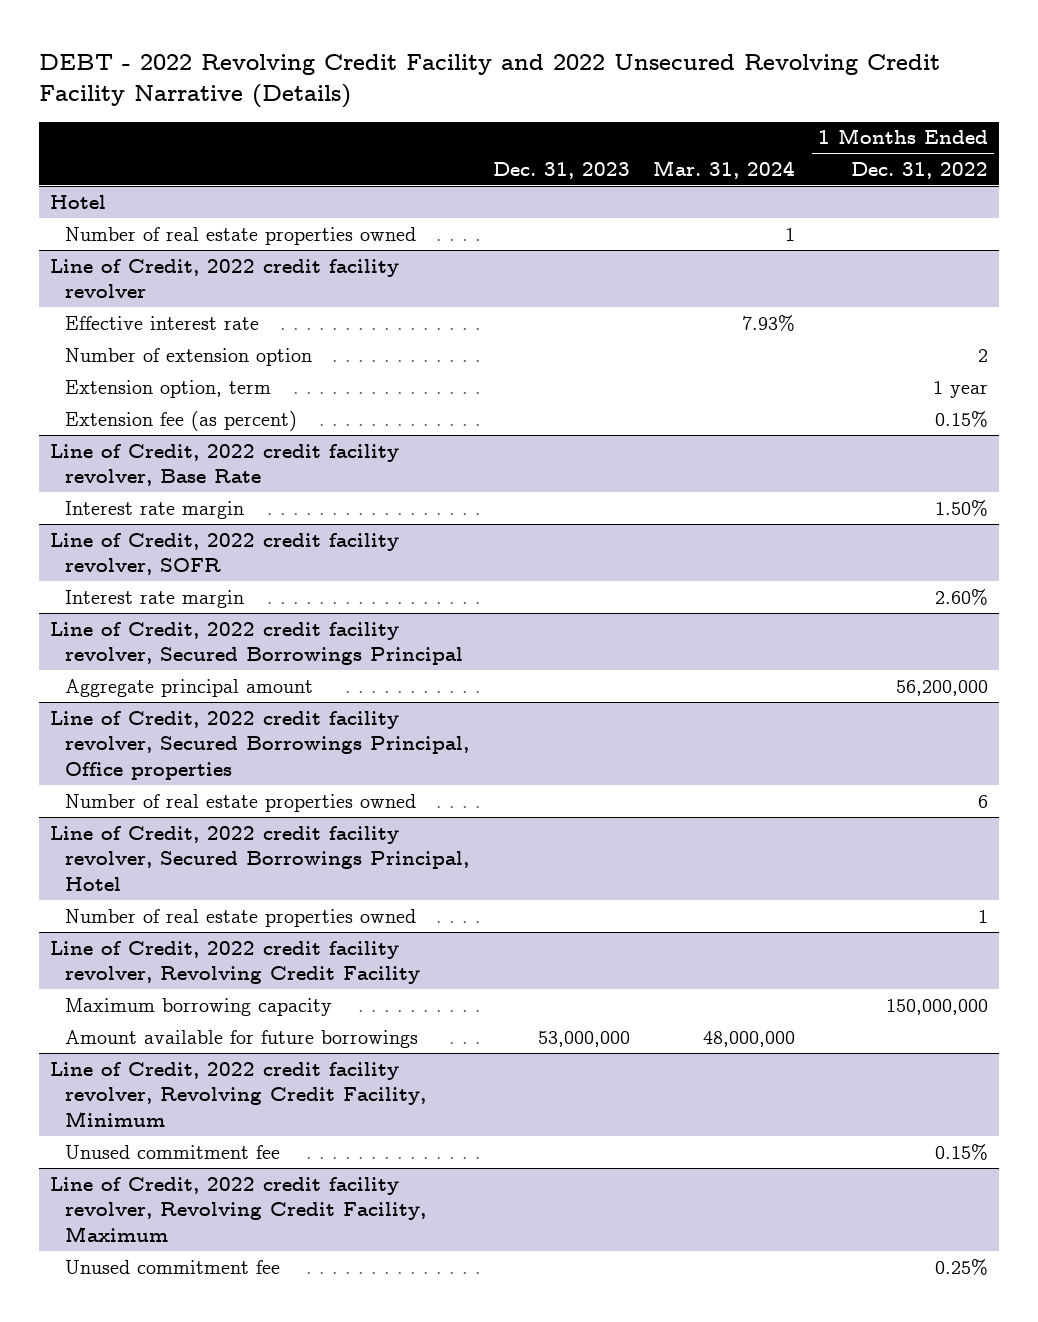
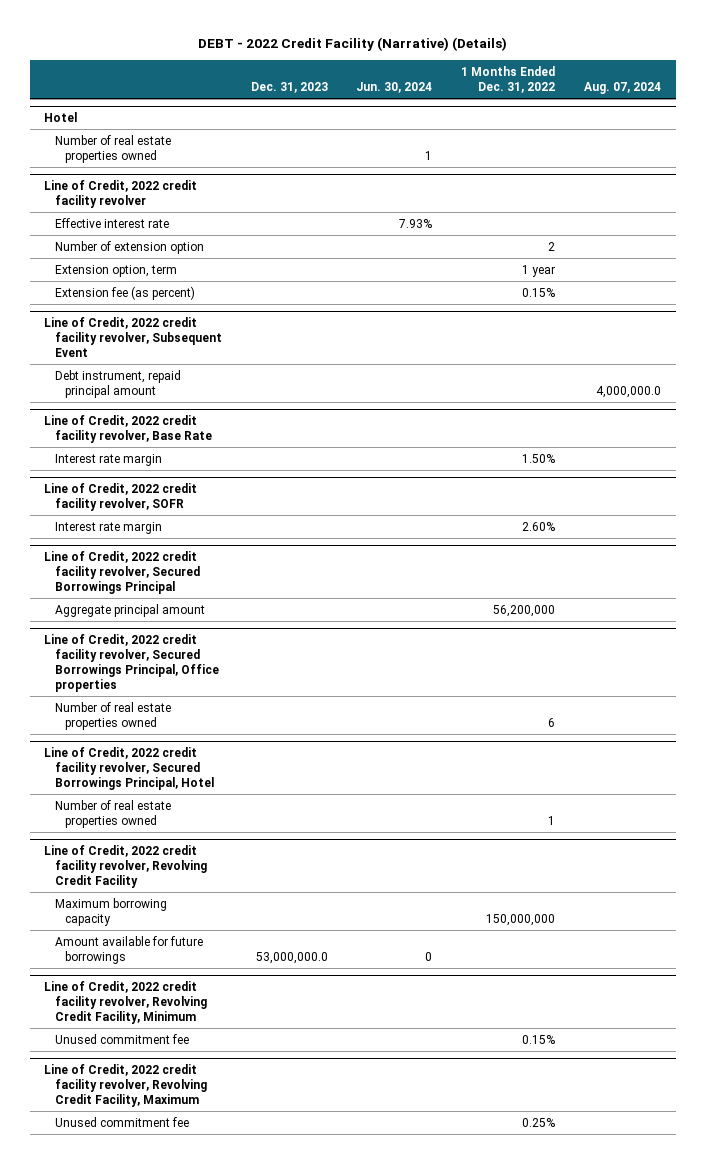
[38,54,940,109] DEBT - 2022 Revolving Credit Facility and 2022 Unsecured Revolving Credit Facility Narrative (Details) -> [197,37,507,52] DEBT - 2022 Credit Facility (Narrative) (Details)
[652,159,795,179] Mar. 31, 2024 -> none
none -> [356,81,433,93] Jun. 30, 2024
none -> [584,81,662,94] Aug. 07, 2024
none -> [44,317,222,357] Line of Credit, 2022 credit facility revolver, Subsequent Event
none -> [54,369,181,398] Debt instrument, repaid principal amount
[537,1030,630,1047] 53,000,000 -> [255,951,328,964] 53,000,000.0

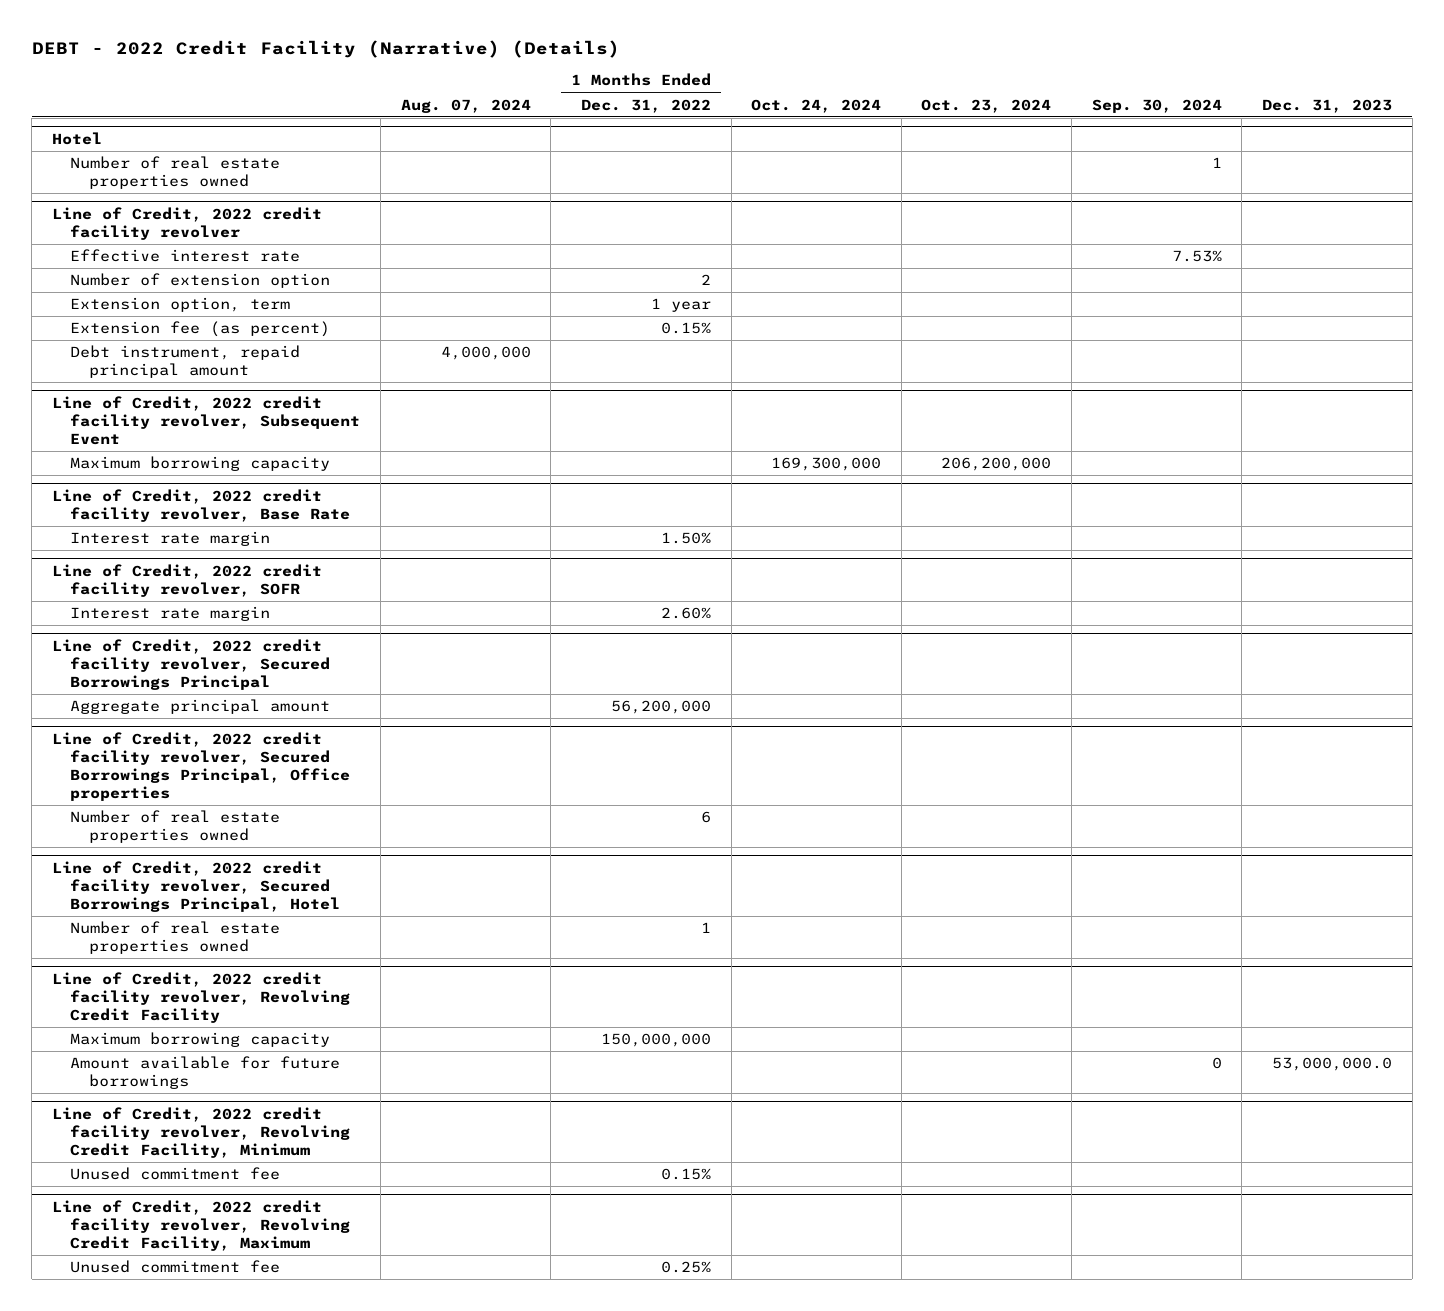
[356,81,433,93] Jun. 30, 2024 -> none
none -> [751,98,882,113] Oct. 24, 2024
none -> [921,98,1052,113] Oct. 23, 2024
none -> [1091,98,1222,113] Sep. 30, 2024
none -> [70,345,301,378] Debt instrument, repaid principal amount
[54,369,181,398] Debt instrument, repaid principal amount -> none
none -> [70,456,331,472] Maximum borrowing capacity

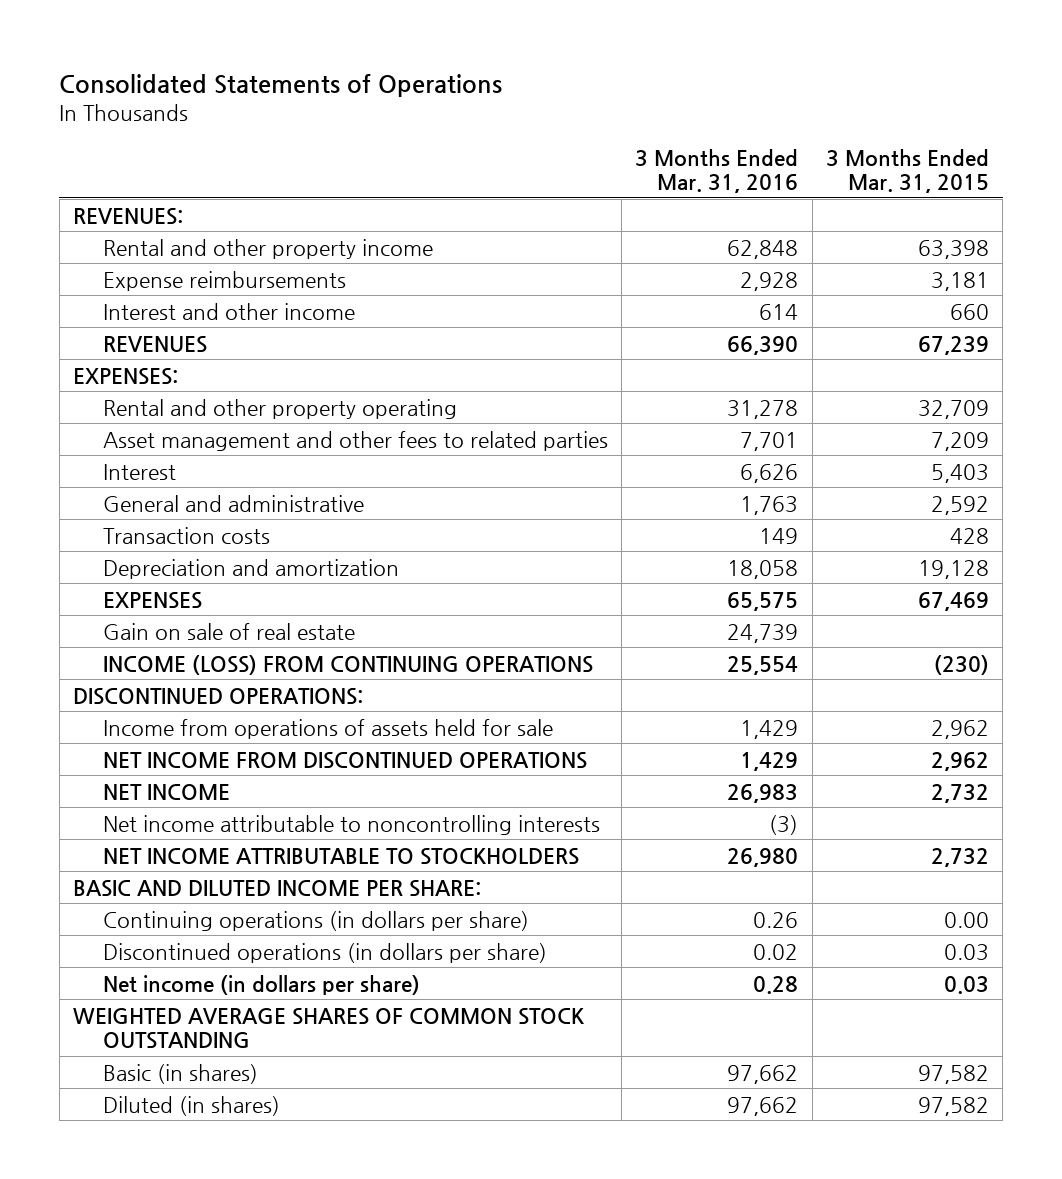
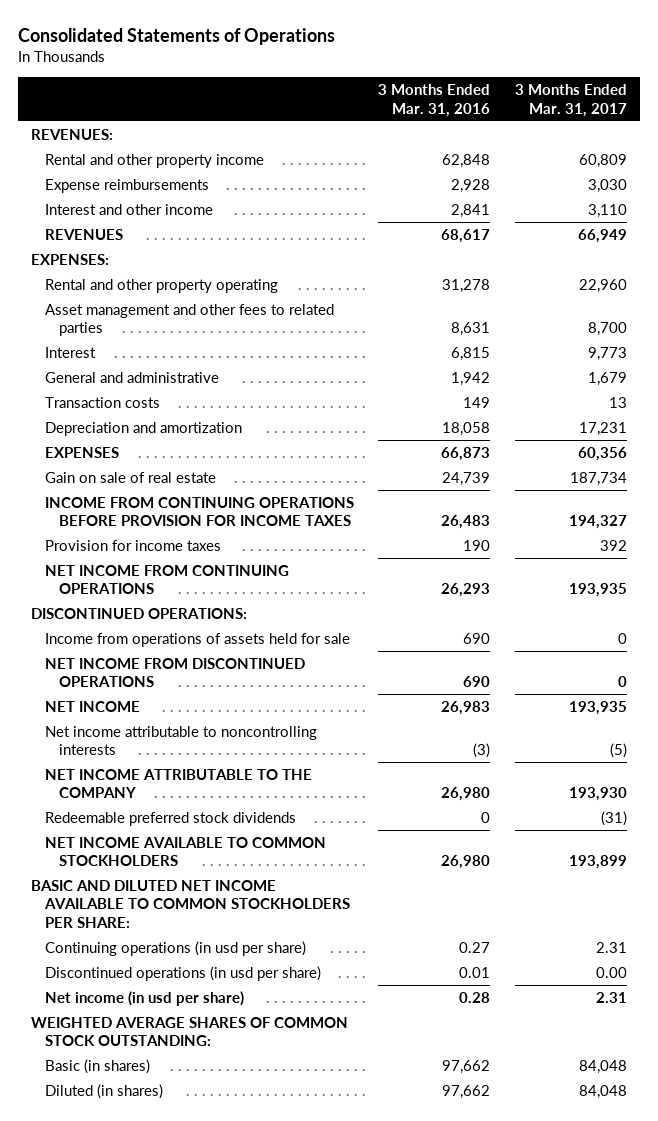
[826,148,990,194] 3 Months Ended Mar. 31, 2015 -> none
none -> [515,84,628,117] 3 Months Ended Mar. 31, 2017
[759,303,799,320] 614 -> [451,203,491,218] 2,841
[727,335,799,355] 66,390 -> [441,228,491,243] 68,617
[740,431,799,451] 7,701 -> [451,322,491,337] 8,631
[740,463,799,483] 6,626 -> [451,346,491,361] 6,815
[740,495,799,515] 1,763 -> [451,371,491,386] 1,942
[727,591,799,611] 65,575 -> [441,446,491,461] 66,873
[102,654,593,675] INCOME (LOSS) FROM CONTINUING OPERATIONS -> [44,496,354,527] INCOME FROM CONTINUING OPERATIONS BEFORE PROVISION FOR INCOME TAXES
[727,655,799,675] 25,554 -> [441,515,491,530] 26,483
none -> [44,539,221,551] Provision for income taxes
none -> [44,564,289,595] NET INCOME FROM CONTINUING OPERATIONS
[740,719,799,739] 1,429 -> [463,632,491,644] 690
[740,751,799,771] 1,429 -> [463,676,491,688] 690
[102,847,579,865] NET INCOME ATTRIBUTABLE TO STOCKHOLDERS -> [44,768,312,799] NET INCOME ATTRIBUTABLE TO THE COMPANY
none -> [44,811,296,826] Redeemable preferred stock dividends
none -> [44,836,326,867] NET INCOME AVAILABLE TO COMMON STOCKHOLDERS
[73,879,482,897] BASIC AND DILUTED INCOME PER SHARE: -> [30,879,350,928] BASIC AND DILUTED NET INCOME AVAILABLE TO COMMON STOCKHOLDERS PER SHARE:
[102,910,529,931] Continuing operations (in dollars per share) -> [44,940,306,956] Continuing operations (in usd per share)
[753,911,799,928] 0.26 -> [459,941,491,953] 0.27
[102,942,547,963] Discontinued operations (in dollars per share) -> [44,965,321,981] Discontinued operations (in usd per share)
[753,943,799,960] 0.02 -> [459,966,491,978] 0.01
[102,974,420,995] Net income (in dollars per share) -> [44,990,244,1006] Net income (in usd per share)
[73,1007,586,1049] WEIGHTED AVERAGE SHARES OF COMMON STOCK OUTSTANDING -> [30,1016,348,1047] WEIGHTED AVERAGE SHARES OF COMMON STOCK OUTSTANDING:

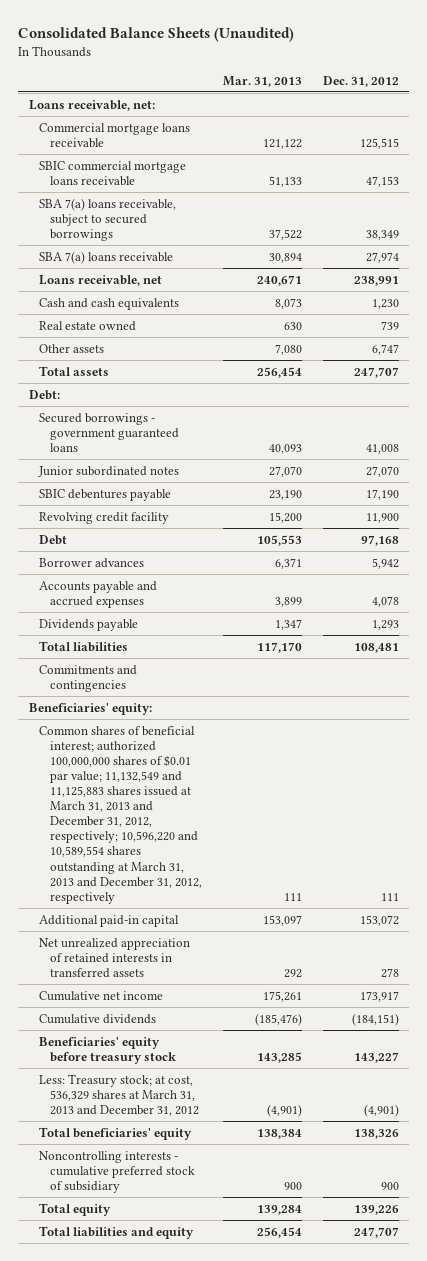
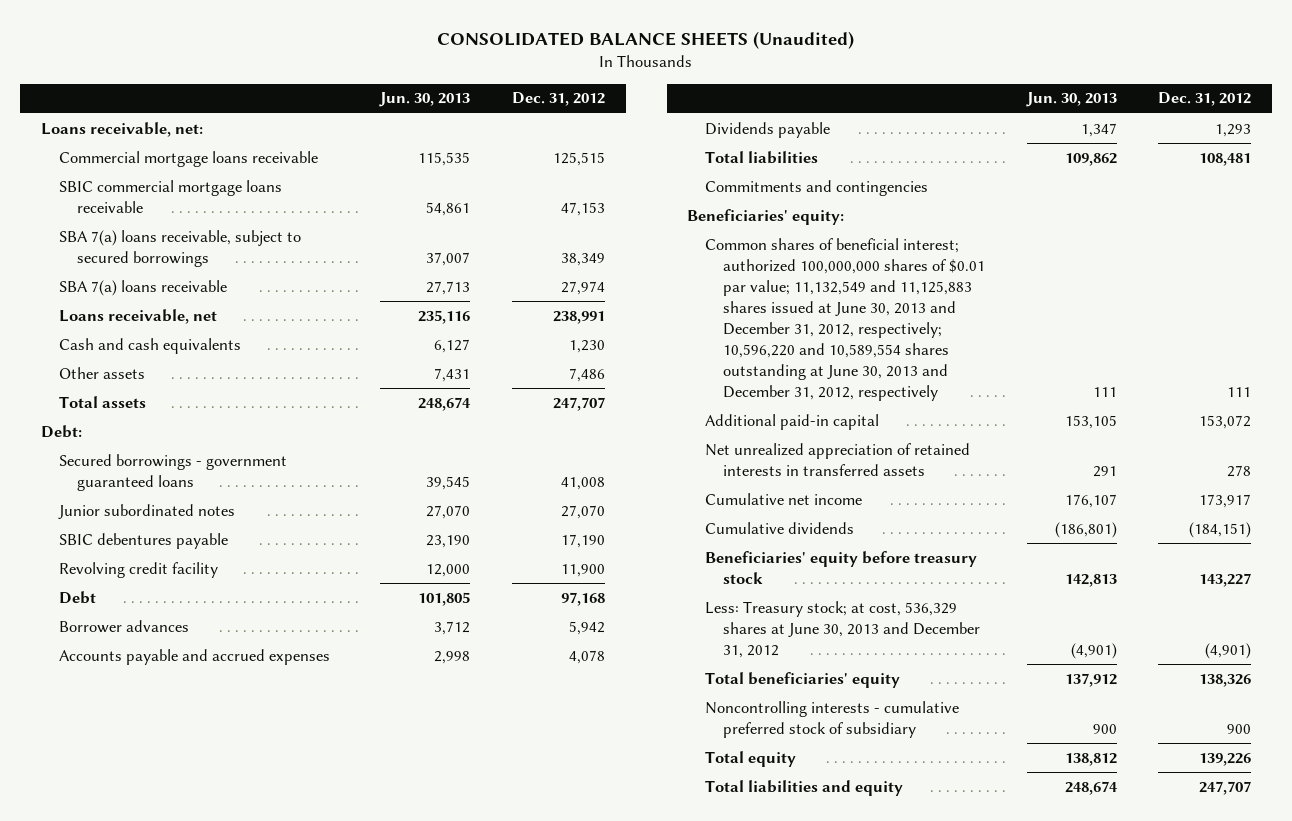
[18,27,295,43] Consolidated Balance Sheets (Unaudited) -> [437,31,855,50] CONSOLIDATED BALANCE SHEETS (Unaudited)
[222,75,302,87] Mar. 31, 2013 -> none
none -> [379,92,471,108] Jun. 30, 2013
[39,320,137,331] Real estate owned -> none
[371,343,399,355] 6,747 -> [569,367,606,382] 7,486
[39,725,202,904] Common shares of beneficial interest; authorized 100,000,000 shares of $0.01 par value; 11,132,549 and 11,125,883 shares issued at March 31, 2013 and December 31, 2012, respectively; 10,596,220 and 10,589,554 shares outstanding at March 31, 2013 and December 31, 2012, respectively -> [705,237,985,401] Common shares of beneficial interest; authorized 100,000,000 shares of $0.01 par value; 11,132,549 and 11,125,883 shares issued at June 30, 2013 and December 31, 2012, respectively; 10,596,220 and 10,589,554 shares outstanding at June 30, 2013 and December 31, 2012, respectively
[39,1073,199,1116] Less: Treasury stock; at cost, 536,329 shares at March 31, 2013 and December 31, 2012 -> [705,600,980,658] Less: Treasury stock; at cost, 536,329 shares at June 30, 2013 and December 31, 2012

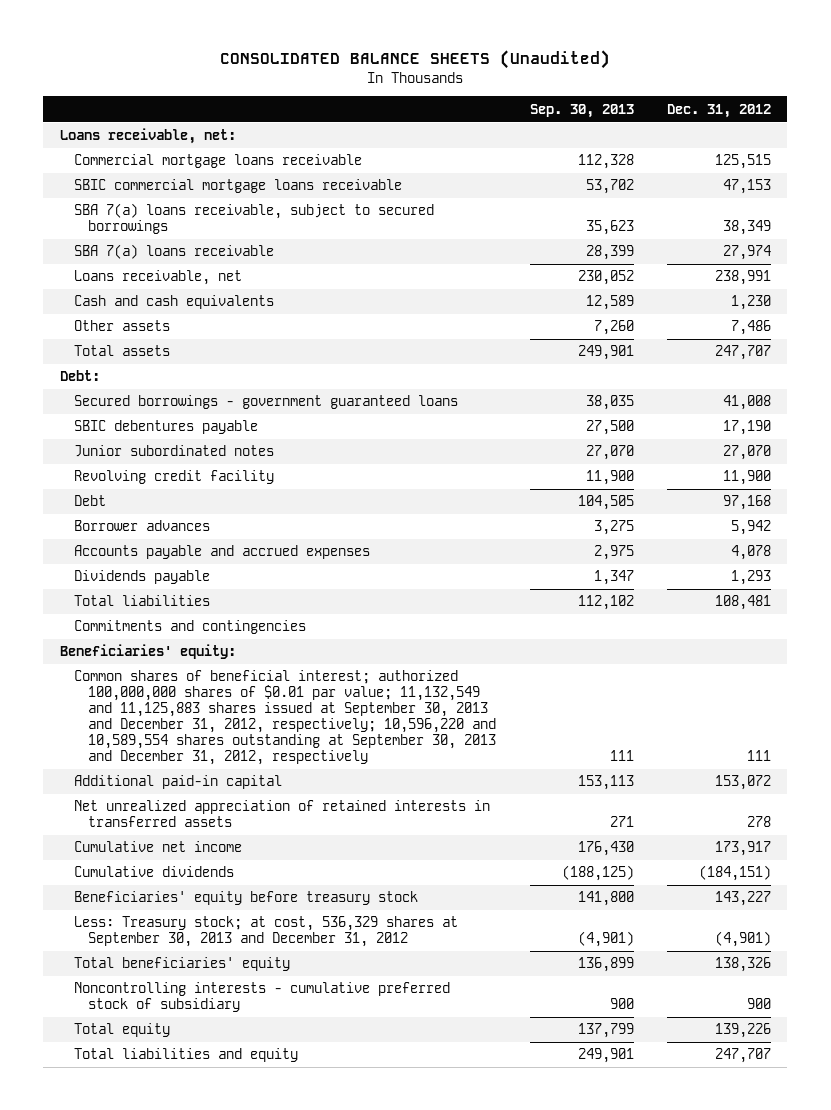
[379,92,471,108] Jun. 30, 2013 -> none
none -> [529,103,634,118] Sep. 30, 2013
[57,503,235,519] Junior subordinated notes -> [74,445,275,458] Junior subordinated notes
[705,237,985,401] Common shares of beneficial interest; authorized 100,000,000 shares of $0.01 par value; 11,132,549 and 11,125,883 shares issued at June 30, 2013 and December 31, 2012, respectively; 10,596,220 and 10,589,554 shares outstanding at June 30, 2013 and December 31, 2012, respectively -> [74,670,497,766] Common shares of beneficial interest; authorized 100,000,000 shares of $0.01 par value; 11,132,549 and 11,125,883 shares issued at September 30, 2013 and December 31, 2012, respectively; 10,596,220 and 10,589,554 shares outstanding at September 30, 2013 and December 31, 2012, respectively
[705,600,980,658] Less: Treasury stock; at cost, 536,329 shares at June 30, 2013 and December 31, 2012 -> [74,916,459,948] Less: Treasury stock; at cost, 536,329 shares at September 30, 2013 and December 31, 2012

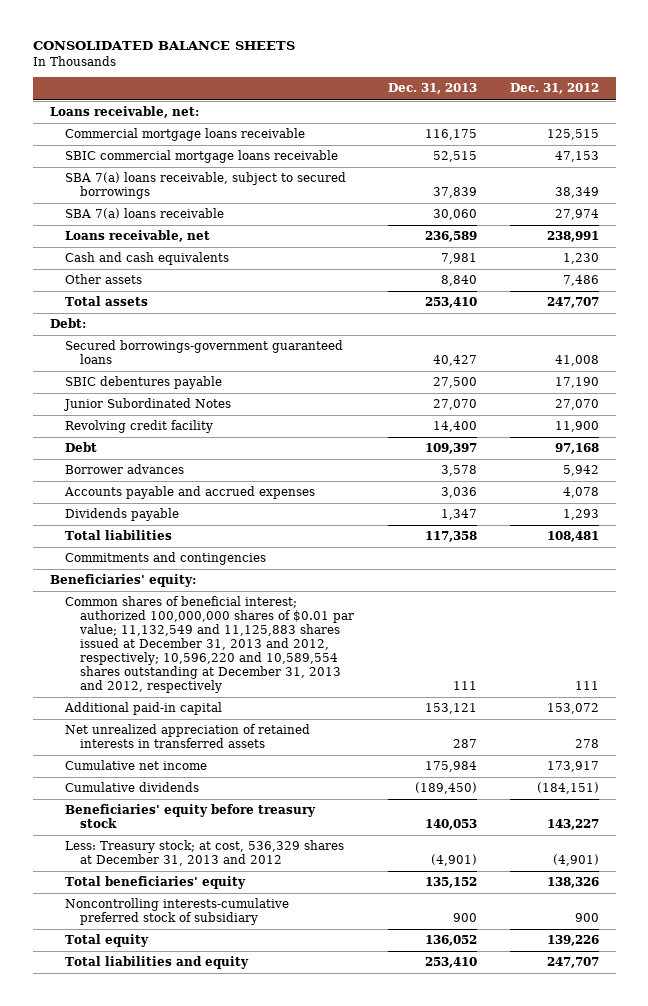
[220,50,611,70] CONSOLIDATED BALANCE SHEETS (Unaudited) -> [32,41,295,51] CONSOLIDATED BALANCE SHEETS
[529,103,634,118] Sep. 30, 2013 -> none
none -> [387,83,477,95] Dec. 31, 2013
[74,395,459,410] Secured borrowings - government guaranteed loans -> [64,340,343,365] Secured borrowings-government guaranteed loans
[74,445,275,458] Junior subordinated notes -> [62,398,231,412] Junior Subordinated Notes
[74,670,497,766] Common shares of beneficial interest; authorized 100,000,000 shares of $0.01 par value; 11,132,549 and 11,125,883 shares issued at September 30, 2013 and December 31, 2012, respectively; 10,596,220 and 10,589,554 shares outstanding at September 30, 2013 and December 31, 2012, respectively -> [64,596,355,693] Common shares of beneficial interest; authorized 100,000,000 shares of $0.01 par value; 11,132,549 and 11,125,883 shares issued at December 31, 2013 and 2012, respectively; 10,596,220 and 10,589,554 shares outstanding at December 31, 2013 and 2012, respectively
[74,916,459,948] Less: Treasury stock; at cost, 536,329 shares at September 30, 2013 and December 31, 2012 -> [64,840,344,867] Less: Treasury stock; at cost, 536,329 shares at December 31, 2013 and 2012
[74,982,451,1013] Noncontrolling interests - cumulative preferred stock of subsidiary -> [64,898,289,926] Noncontrolling interests-cumulative preferred stock of subsidiary

